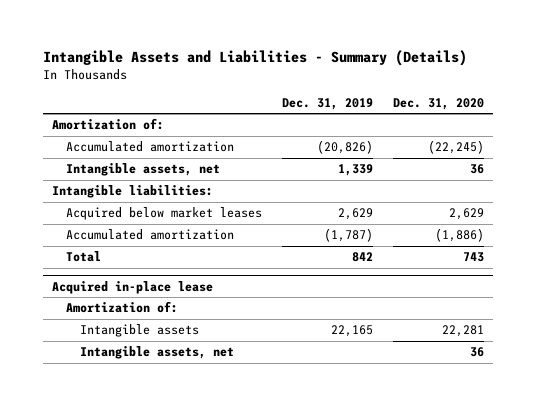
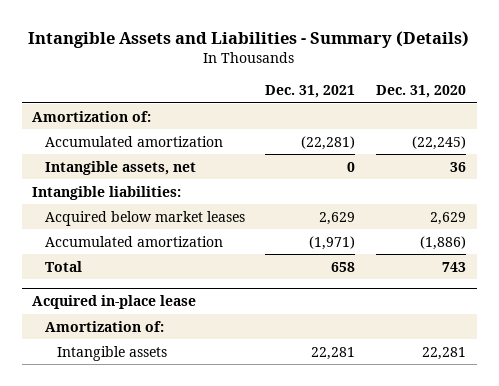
[281,97,373,110] Dec. 31, 2019 -> none
none -> [265,84,356,98] Dec. 31, 2021
[79,346,234,360] Intangible assets, net -> none

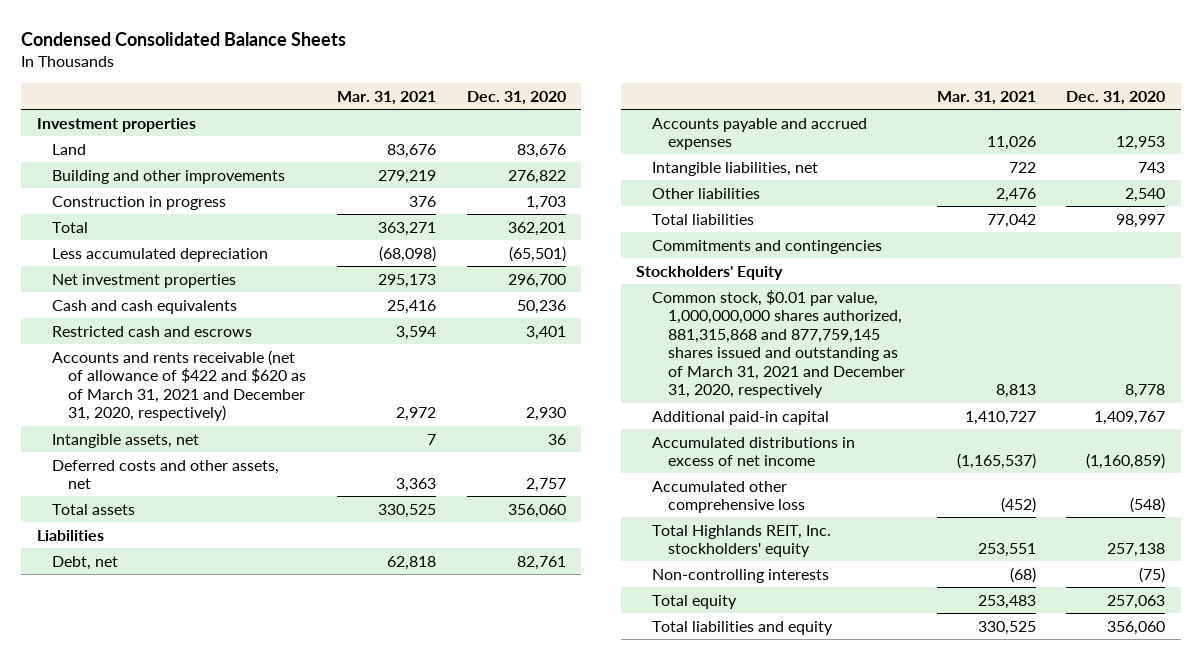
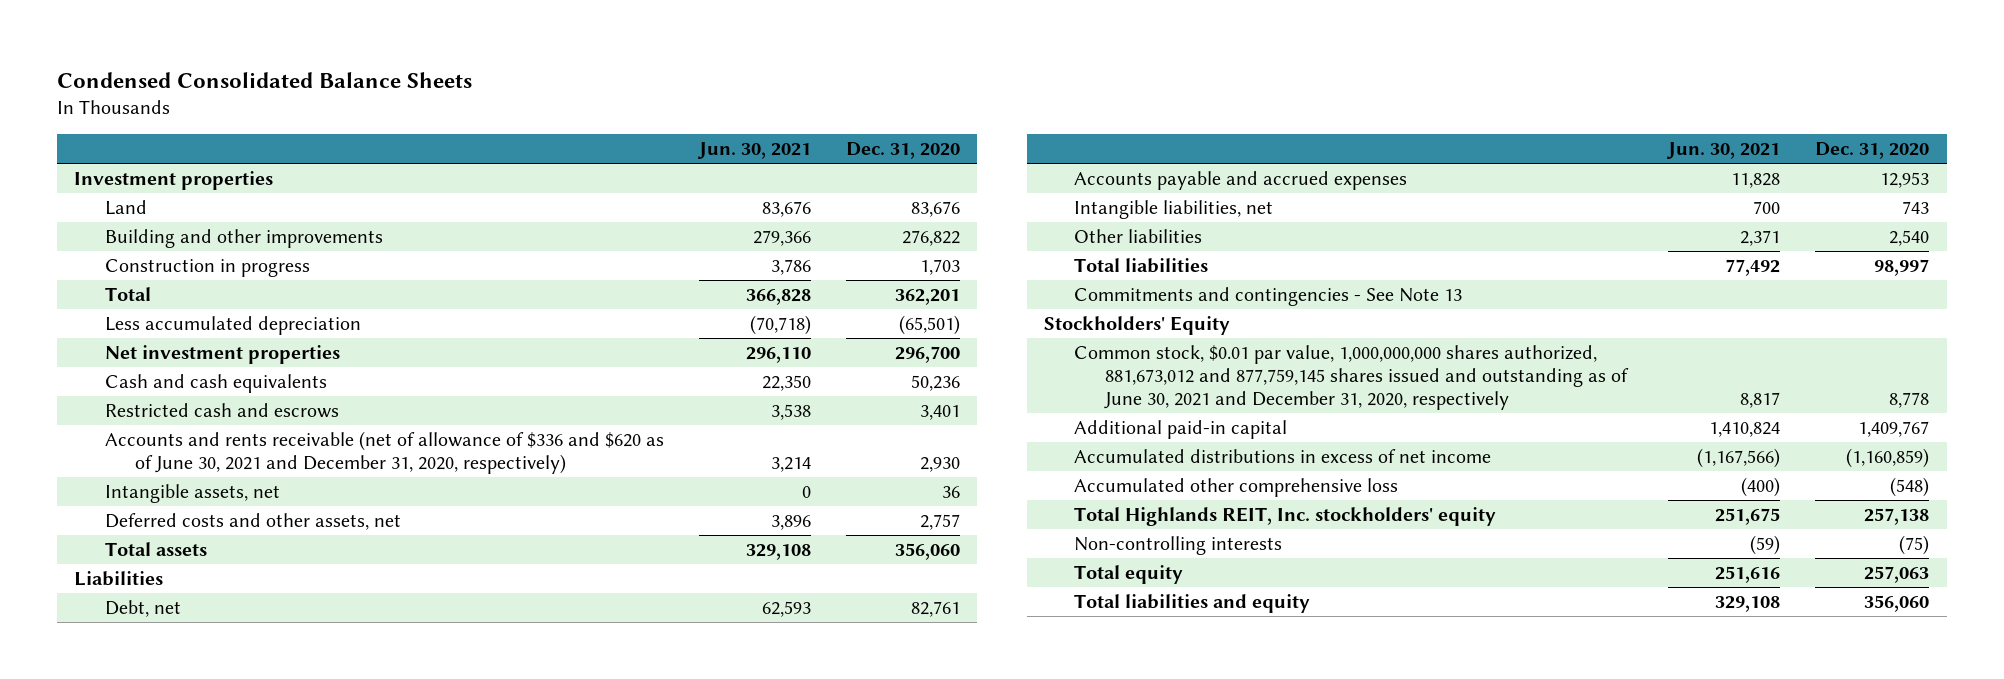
[336,90,436,105] Mar. 31, 2021 -> none
none -> [696,142,811,160] Jun. 30, 2021
[52,349,307,422] Accounts and rents receivable (net of allowance of $422 and $620 as of March 31, 2021 and December 31, 2020, respectively) -> [104,431,664,474] Accounts and rents receivable (net of allowance of $336 and $620 as of June 30, 2021 and December 31, 2020, respectively)
[652,239,883,254] Commitments and contingencies -> [1074,287,1463,307] Commitments and contingencies - See Note 13
[652,289,905,399] Common stock, $0.01 par value, 1,000,000,000 shares authorized, 881,315,868 and 877,759,145 shares issued and outstanding as of March 31, 2021 and December 31, 2020, respectively -> [1074,345,1629,410] Common stock, $0.01 par value, 1,000,000,000 shares authorized, 881,673,012 and 877,759,145 shares issued and outstanding as of June 30, 2021 and December 31, 2020, respectively

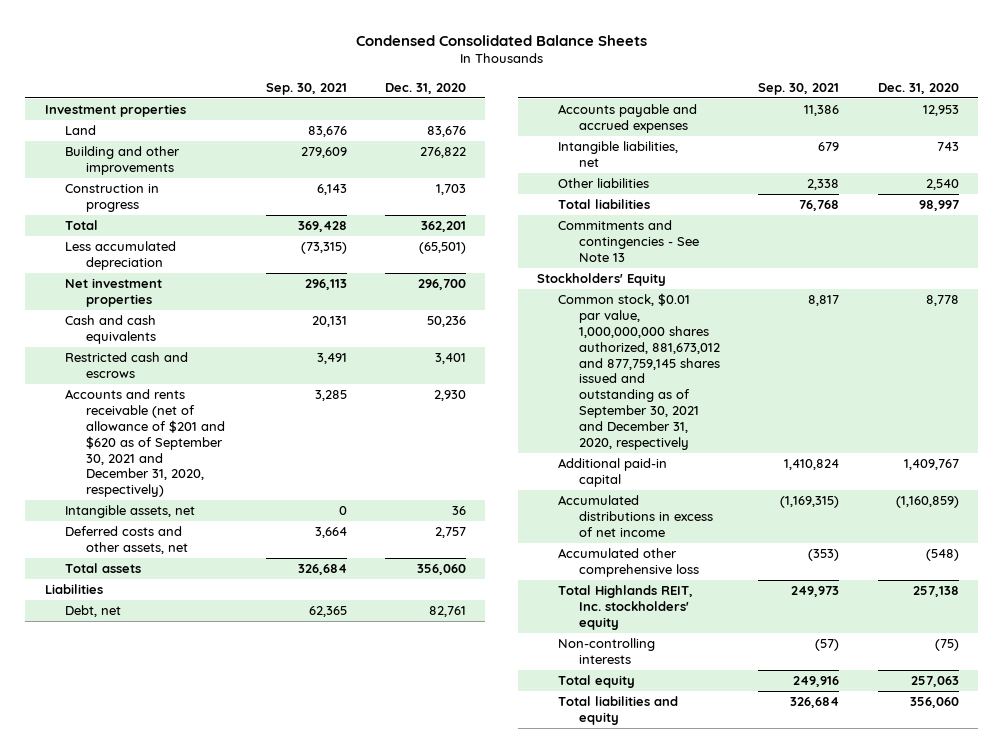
[696,142,811,160] Jun. 30, 2021 -> none
none -> [265,82,347,95] Sep. 30, 2021
[104,431,664,474] Accounts and rents receivable (net of allowance of $336 and $620 as of June 30, 2021 and December 31, 2020, respectively) -> [65,389,226,498] Accounts and rents receivable (net of allowance of $201 and $620 as of September 30, 2021 and December 31, 2020, respectively)
[1074,345,1629,410] Common stock, $0.01 par value, 1,000,000,000 shares authorized, 881,673,012 and 877,759,145 shares issued and outstanding as of June 30, 2021 and December 31, 2020, respectively -> [557,293,720,450] Common stock, $0.01 par value, 1,000,000,000 shares authorized, 881,673,012 and 877,759,145 shares issued and outstanding as of September 30, 2021 and December 31, 2020, respectively

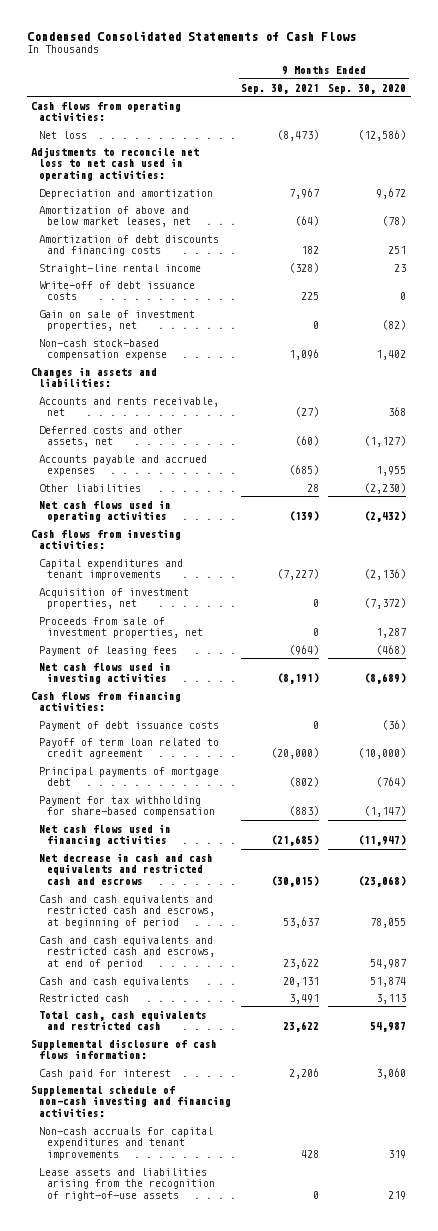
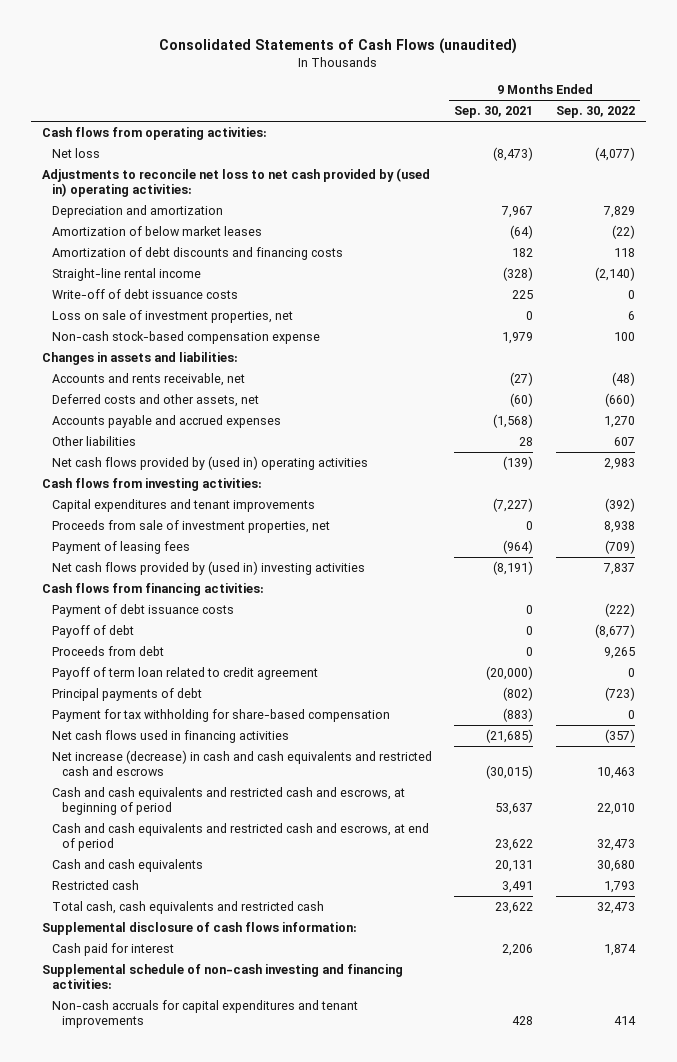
[26,30,356,41] Condensed Consolidated Statements of Cash Flows -> [159,37,518,54] Consolidated Statements of Cash Flows (unaudited)
[328,83,407,94] Sep. 30, 2020 -> none
none -> [555,106,635,119] Sep. 30, 2022
[31,146,200,182] Adjustments to reconcile net loss to net cash used in operating activities: -> [41,168,430,198] Adjustments to reconcile net loss to net cash provided by (used in) operating activities:
[39,205,192,228] Amortization of above and below market leases, net -> [52,226,263,237] Amortization of below market leases
[39,309,196,332] Gain on sale of investment properties, net -> [52,310,294,324] Loss on sale of investment properties, net
[288,349,319,361] 1,096 -> [502,332,534,345] 1,979
[288,465,319,476] (685) -> [493,414,534,429] (1,568)
[39,499,172,523] Net cash flows used in operating activities -> [52,456,369,471] Net cash flows provided by (used in) operating activities
[39,587,190,610] Acquisition of investment properties, net -> none
[39,661,172,685] Net cash flows used in investing activities -> [52,561,366,576] Net cash flows provided by (used in) investing activities
none -> [52,625,135,639] Payoff of debt
none -> [52,646,165,657] Proceeds from debt
[39,766,220,787] Principal payments of mortgage debt -> [52,688,203,702] Principal payments of debt
[39,852,214,886] Net decrease in cash and cash equivalents and restricted cash and escrows -> [52,750,433,777] Net increase (decrease) in cash and cash equivalents and restricted cash and escrows
[39,1167,216,1202] Lease assets and liabilities arising from the recognition of right-of-use assets -> none

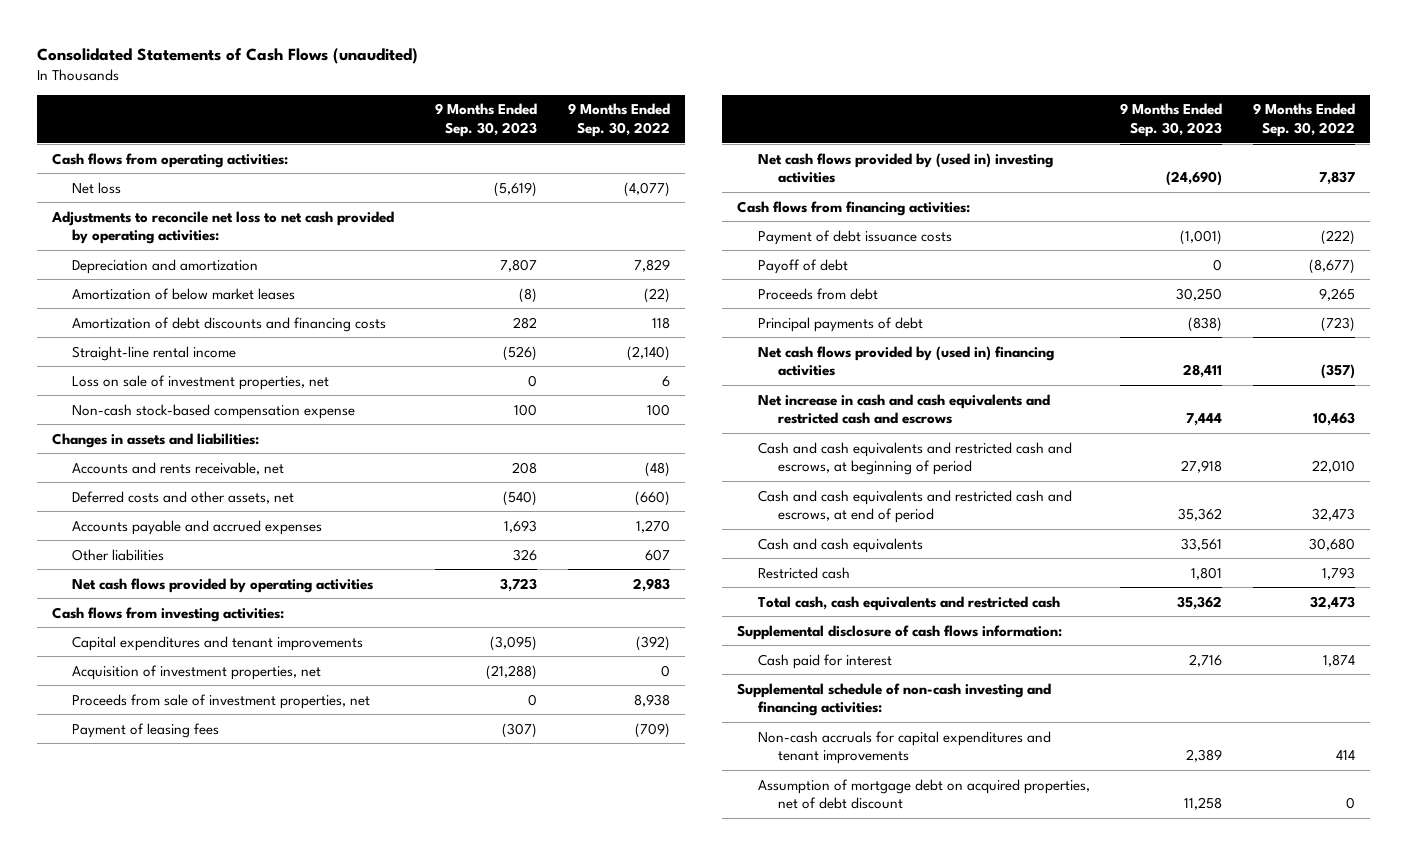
[454,106,534,119] Sep. 30, 2021 -> none
none -> [435,103,538,137] 9 Months Ended Sep. 30, 2023
[41,168,430,198] Adjustments to reconcile net loss to net cash provided by (used in) operating activities: -> [51,210,395,245] Adjustments to reconcile net loss to net cash provided by operating activities:
[52,289,239,300] Write-off of debt issuance costs -> none
[52,456,369,471] Net cash flows provided by (used in) operating activities -> [72,577,374,593] Net cash flows provided by operating activities
none -> [72,664,322,680] Acquisition of investment properties, net
[52,667,319,681] Payoff of term loan related to credit agreement -> none
[52,709,391,723] Payment for tax withholding for share-based compensation -> none
[52,730,290,744] Net cash flows used in financing activities -> [757,345,1054,377] Net cash flows provided by (used in) financing activities
[52,750,433,777] Net increase (decrease) in cash and cash equivalents and restricted cash and escrows -> [757,393,1050,425] Net increase in cash and cash equivalents and restricted cash and escrows
none -> [757,778,1090,810] Assumption of mortgage debt on acquired properties, net of debt discount

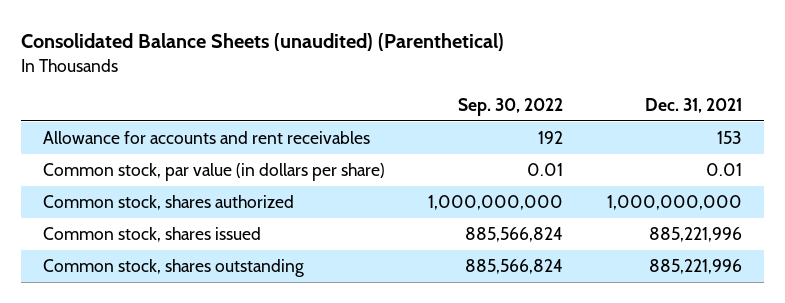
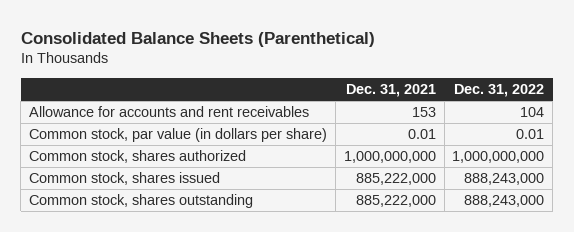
[21,33,505,52] Consolidated Balance Sheets (unaudited) (Parenthetical) -> [20,31,375,47] Consolidated Balance Sheets (Parenthetical)
[458,97,564,116] Sep. 30, 2022 -> none
none -> [454,84,545,98] Dec. 31, 2022
[648,226,742,242] 885,221,996 -> [355,173,436,186] 885,222,000
[648,258,742,274] 885,221,996 -> [355,195,436,208] 885,222,000

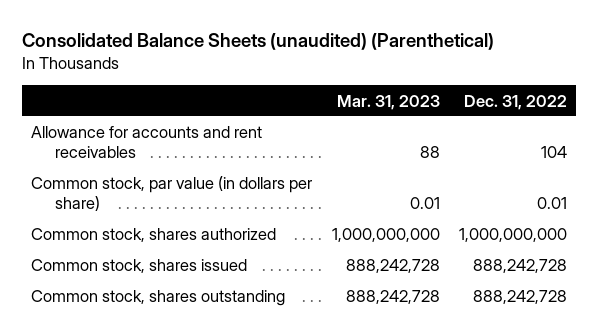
[20,31,375,47] Consolidated Balance Sheets (Parenthetical) -> [21,33,494,51] Consolidated Balance Sheets (unaudited) (Parenthetical)
[345,84,436,98] Dec. 31, 2021 -> none
none -> [336,94,440,110] Mar. 31, 2023
[464,173,545,186] 888,243,000 -> [472,259,567,274] 888,242,728
[464,195,545,208] 888,243,000 -> [472,290,567,305] 888,242,728

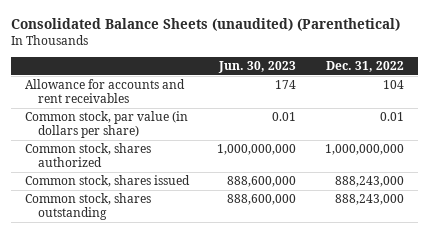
[336,94,440,110] Mar. 31, 2023 -> none
none -> [218,60,297,73] Jun. 30, 2023
[472,259,567,274] 888,242,728 -> [334,176,404,188] 888,243,000
[472,290,567,305] 888,242,728 -> [334,194,404,206] 888,243,000

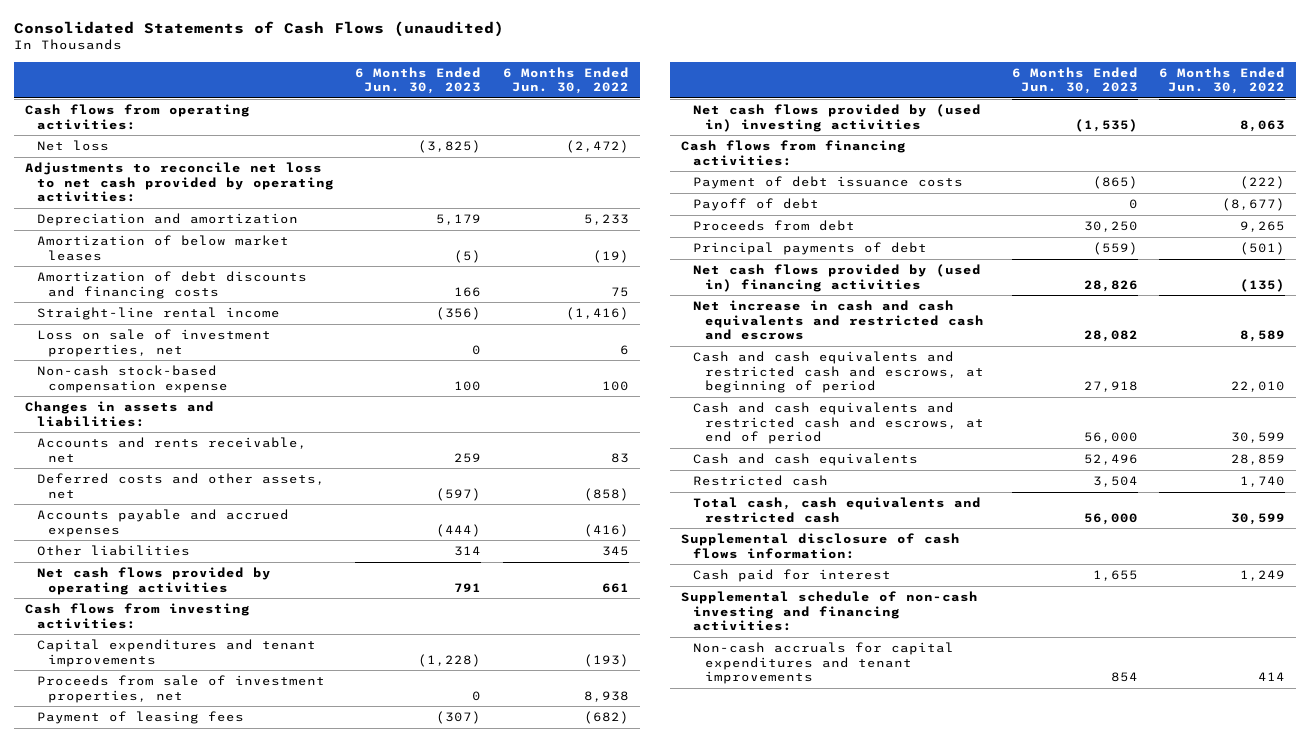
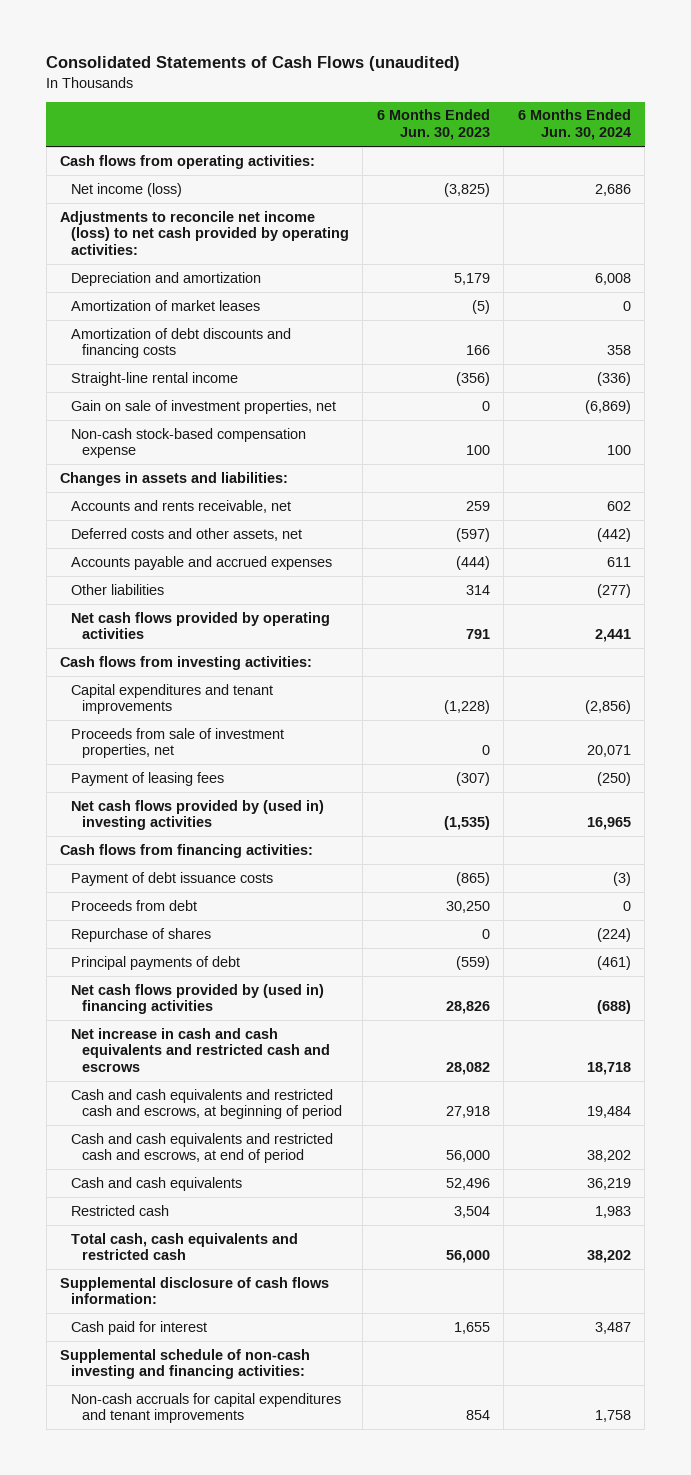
[502,66,629,95] 6 Months Ended Jun. 30, 2022 -> none
none -> [517,109,631,141] 6 Months Ended Jun. 30, 2024
[36,140,109,152] Net loss -> [70,182,182,197] Net income (loss)
[24,162,334,202] Adjustments to reconcile net loss to net cash provided by operating activities: -> [60,210,349,256] Adjustments to reconcile net income (loss) to net cash provided by operating activities:
[36,235,289,261] Amortization of below market leases -> [70,299,260,311] Amortization of market leases
[36,329,271,357] Loss on sale of investment properties, net -> [70,399,336,414] Gain on sale of investment properties, net
[692,198,819,212] Payoff of debt -> none
none -> [70,927,211,942] Repurchase of shares

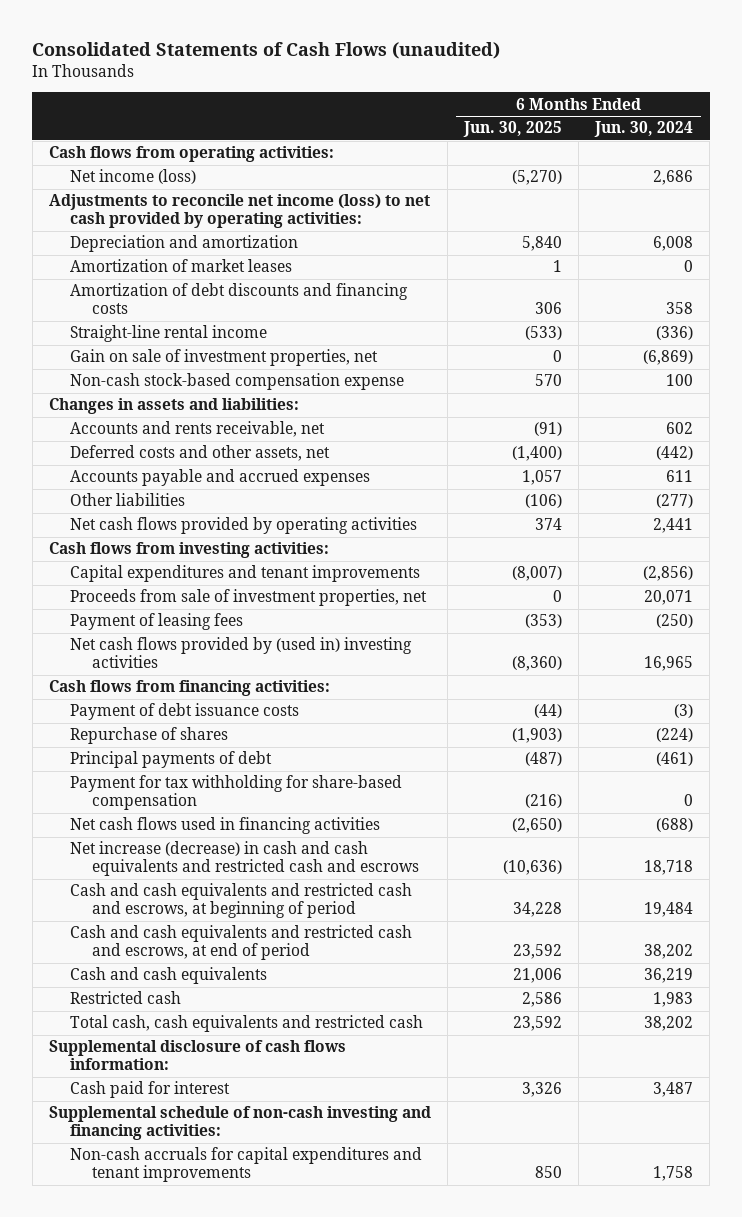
[376,109,490,141] 6 Months Ended Jun. 30, 2023 -> none
none -> [462,121,562,138] Jun. 30, 2025
[70,899,197,911] Proceeds from debt -> none
none -> [70,775,403,811] Payment for tax withholding for share-based compensation
[70,983,324,1015] Net cash flows provided by (used in) financing activities -> [70,817,381,835] Net cash flows used in financing activities
[70,1027,330,1073] Net increase in cash and cash equivalents and restricted cash and escrows -> [70,841,419,877] Net increase (decrease) in cash and cash equivalents and restricted cash and escrows

